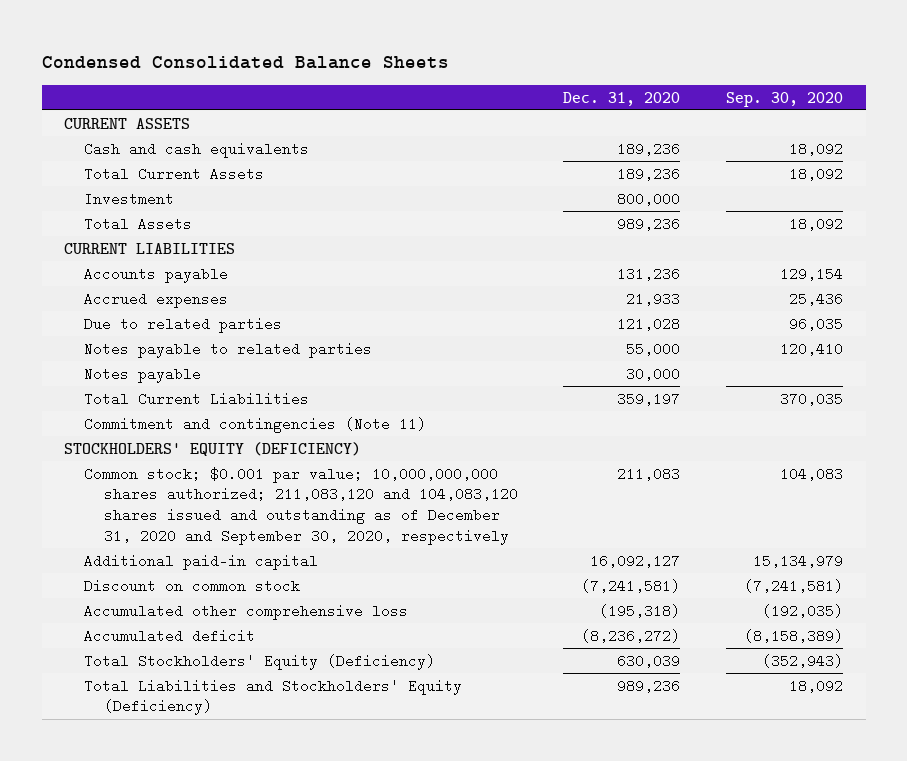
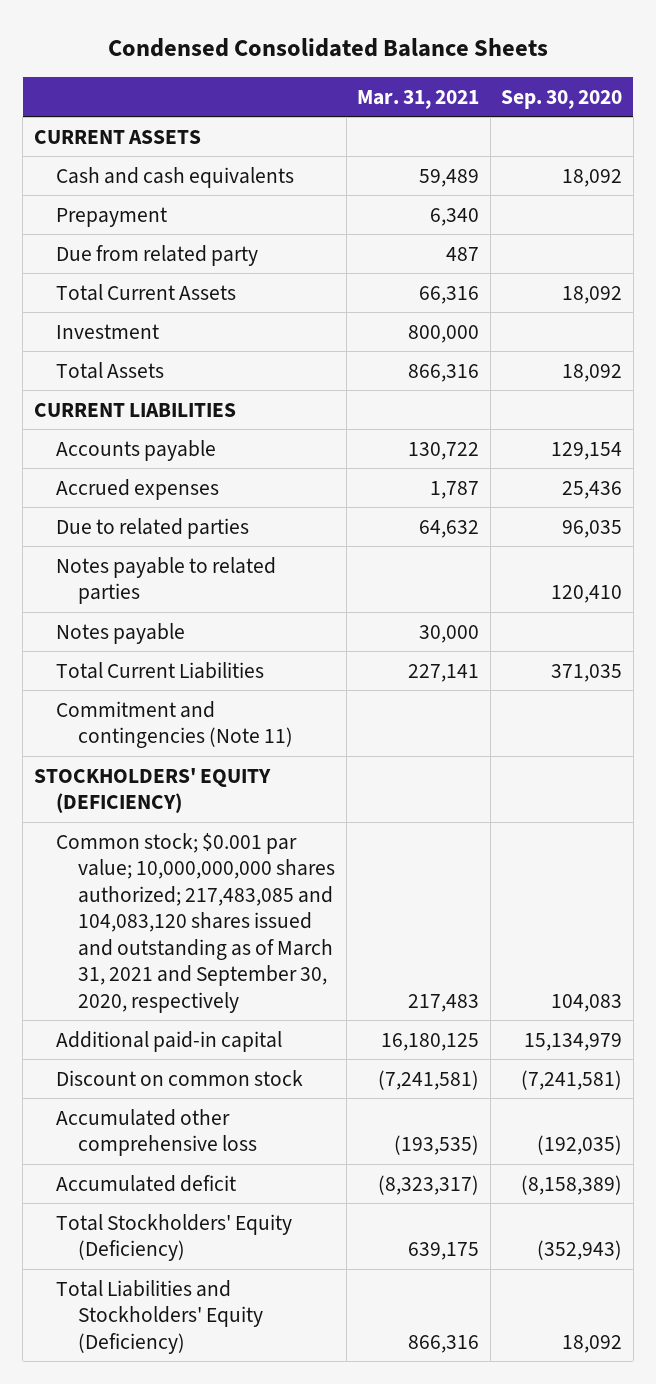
[563,91,681,106] Dec. 31, 2020 -> none
none -> [357,89,480,109] Mar. 31, 2021
none -> [55,206,167,227] Prepayment
none -> [55,244,258,266] Due from related party
[779,391,843,406] 370,035 -> [551,663,623,682] 371,035
[84,466,518,546] Common stock; $0.001 par value; 10,000,000,000 shares authorized; 211,083,120 and 104,083,120 shares issued and outstanding as of December 31, 2020 and September 30, 2020, respectively -> [55,832,336,1013] Common stock; $0.001 par value; 10,000,000,000 shares authorized; 217,483,085 and 104,083,120 shares issued and outstanding as of March 31, 2021 and September 30, 2020, respectively

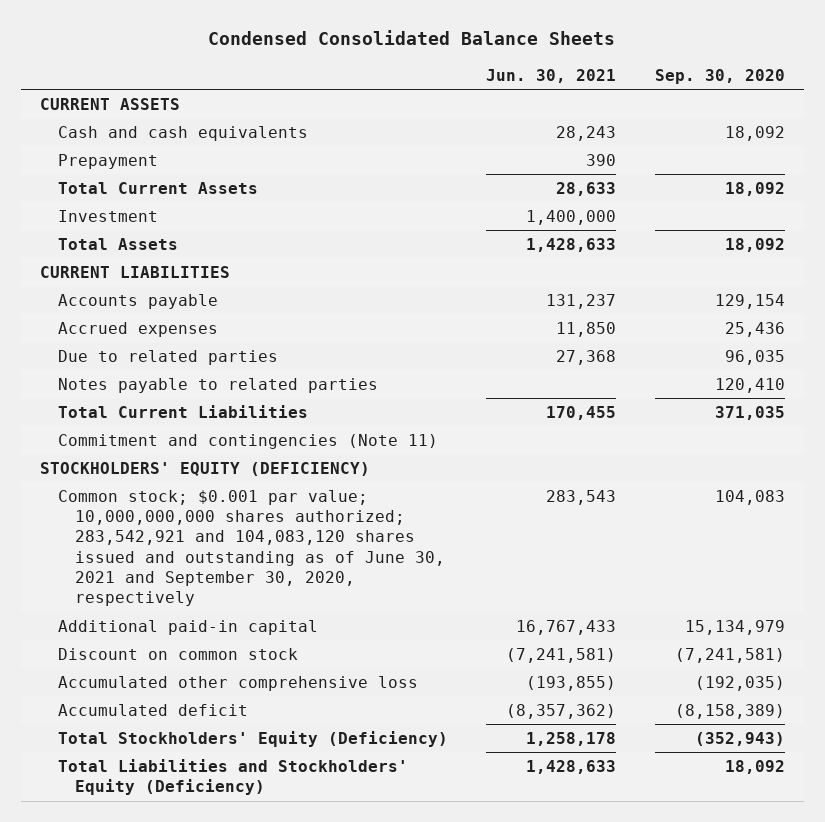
[357,89,480,109] Mar. 31, 2021 -> none
none -> [486,68,617,83] Jun. 30, 2021
[55,244,258,266] Due from related party -> none
[55,622,185,644] Notes payable -> none
[55,832,336,1013] Common stock; $0.001 par value; 10,000,000,000 shares authorized; 217,483,085 and 104,083,120 shares issued and outstanding as of March 31, 2021 and September 30, 2020, respectively -> [57,489,446,607] Common stock; $0.001 par value; 10,000,000,000 shares authorized; 283,542,921 and 104,083,120 shares issued and outstanding as of June 30, 2021 and September 30, 2020, respectively

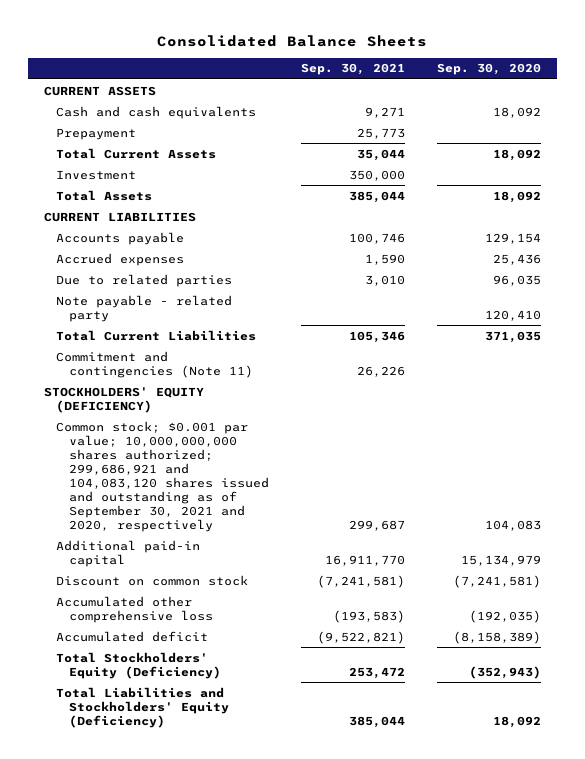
[208,30,616,46] Condensed Consolidated Balance Sheets -> [157,34,428,47] Consolidated Balance Sheets
[486,68,617,83] Jun. 30, 2021 -> none
none -> [301,63,406,76] Sep. 30, 2021
[57,377,378,393] Notes payable to related parties -> [56,294,233,322] Note payable - related party
[57,489,446,607] Common stock; $0.001 par value; 10,000,000,000 shares authorized; 283,542,921 and 104,083,120 shares issued and outstanding as of June 30, 2021 and September 30, 2020, respectively -> [56,420,270,532] Common stock; $0.001 par value; 10,000,000,000 shares authorized; 299,686,921 and 104,083,120 shares issued and outstanding as of September 30, 2021 and 2020, respectively

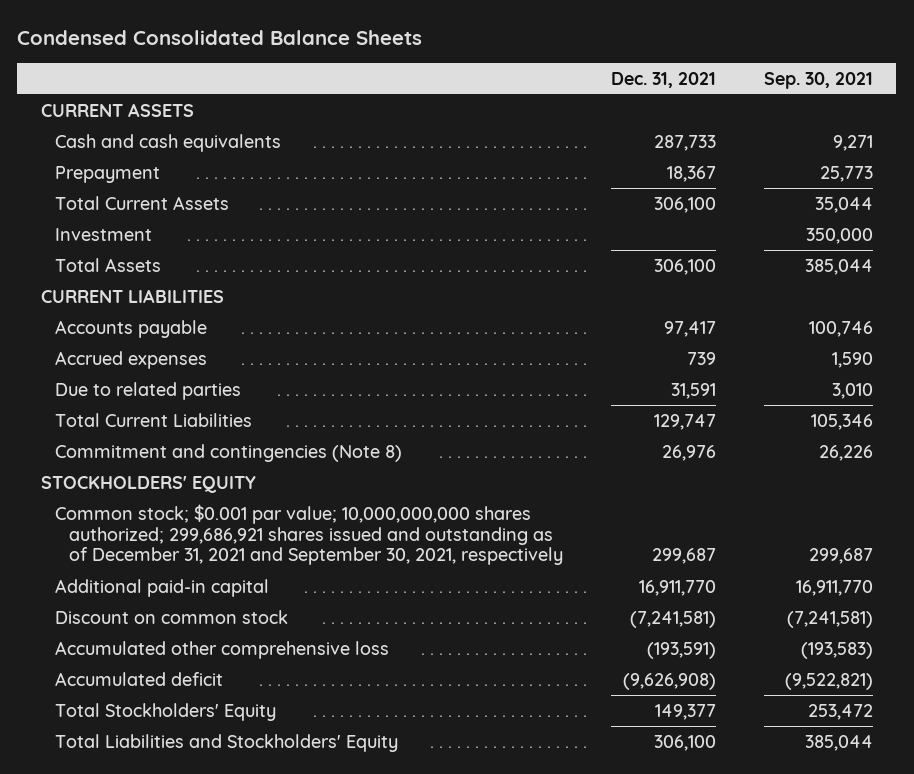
[157,34,428,47] Consolidated Balance Sheets -> [17,29,423,45] Condensed Consolidated Balance Sheets
[437,63,542,76] Sep. 30, 2020 -> none
none -> [610,71,716,88] Dec. 31, 2021
[56,294,233,322] Note payable - related party -> none
[56,350,254,378] Commitment and contingencies (Note 11) -> [55,443,403,462] Commitment and contingencies (Note 8)
[43,386,204,413] STOCKHOLDERS' EQUITY (DEFICIENCY) -> [41,475,257,493] STOCKHOLDERS' EQUITY
[56,420,270,532] Common stock; $0.001 par value; 10,000,000,000 shares authorized; 299,686,921 and 104,083,120 shares issued and outstanding as of September 30, 2021 and 2020, respectively -> [55,503,564,566] Common stock; $0.001 par value; 10,000,000,000 shares authorized; 299,686,921 shares issued and outstanding as of December 31, 2021 and September 30, 2021, respectively
[56,651,222,679] Total Stockholders' Equity (Deficiency) -> [55,702,277,721] Total Stockholders' Equity
[56,686,230,728] Total Liabilities and Stockholders' Equity (Deficiency) -> [55,733,399,752] Total Liabilities and Stockholders' Equity

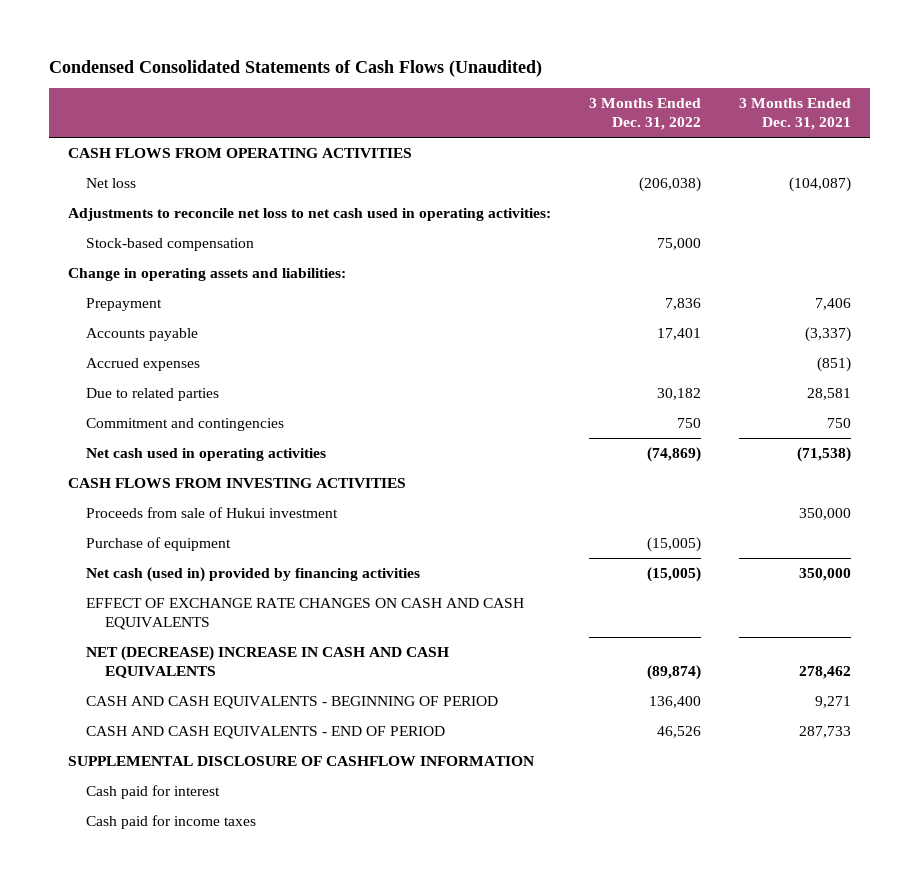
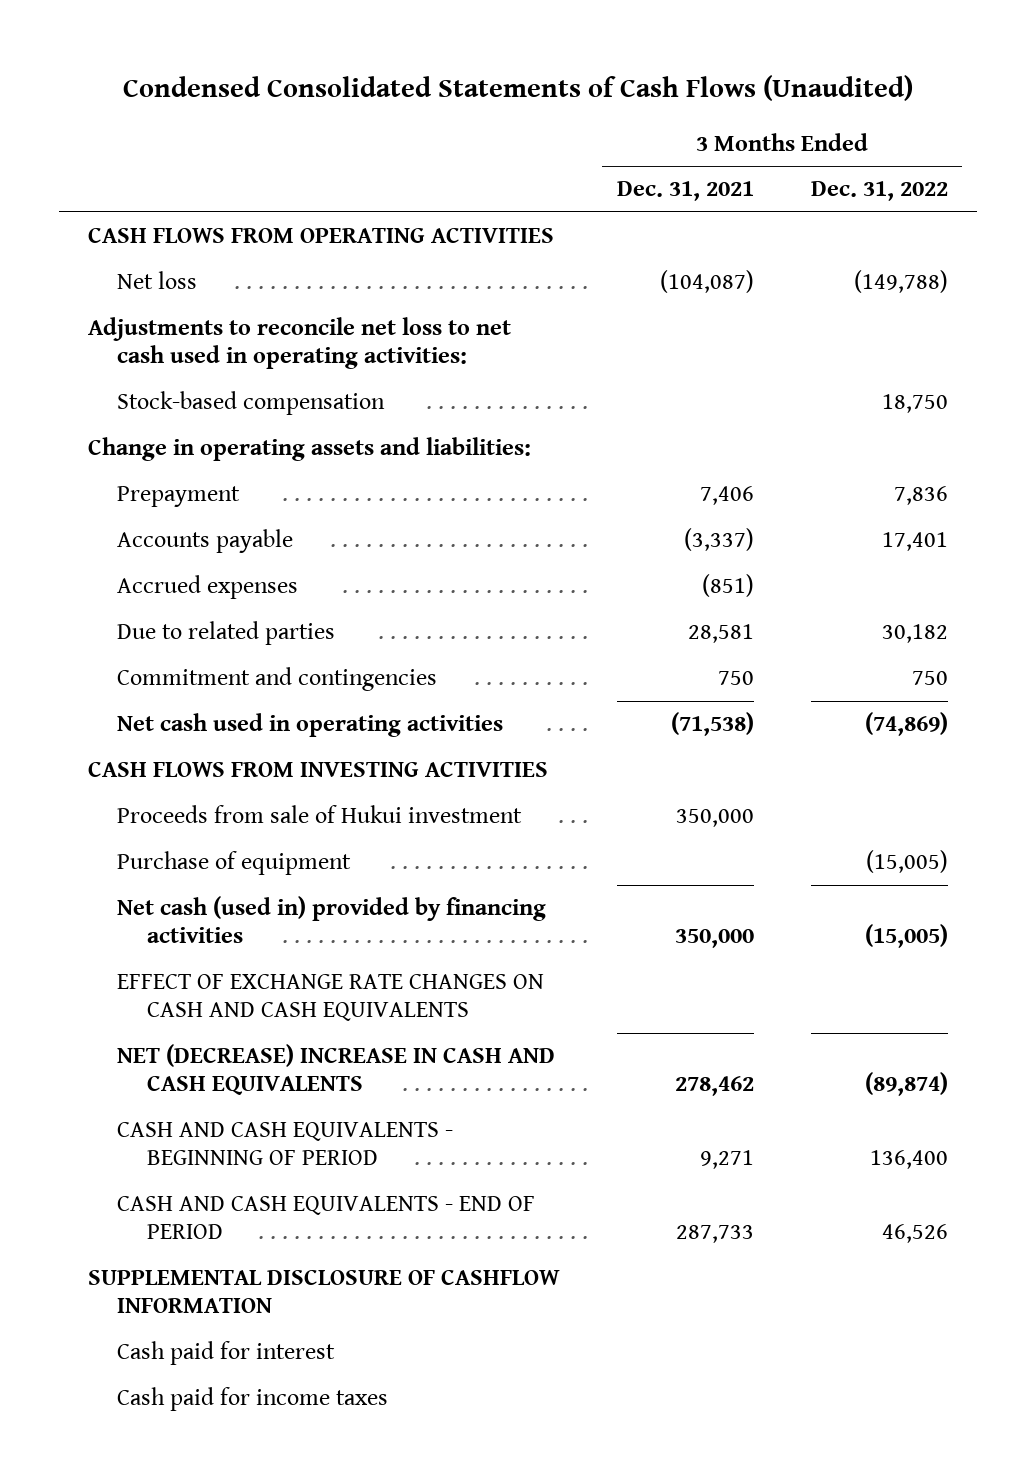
[638,176,701,192] (206,038) -> [853,270,948,294] (149,788)
[656,237,701,250] 75,000 -> [881,394,948,414] 18,750

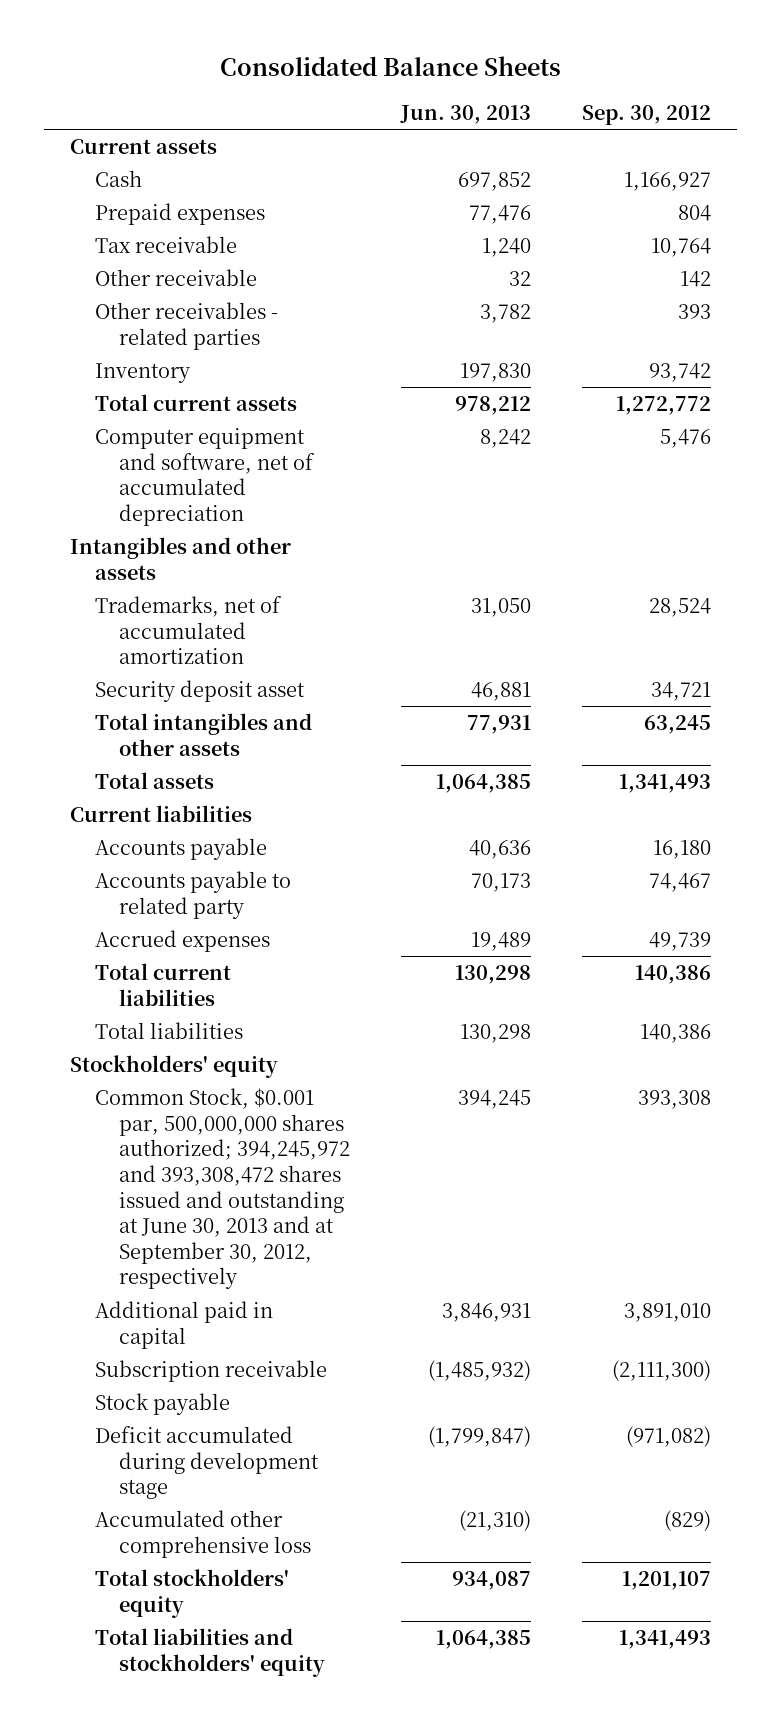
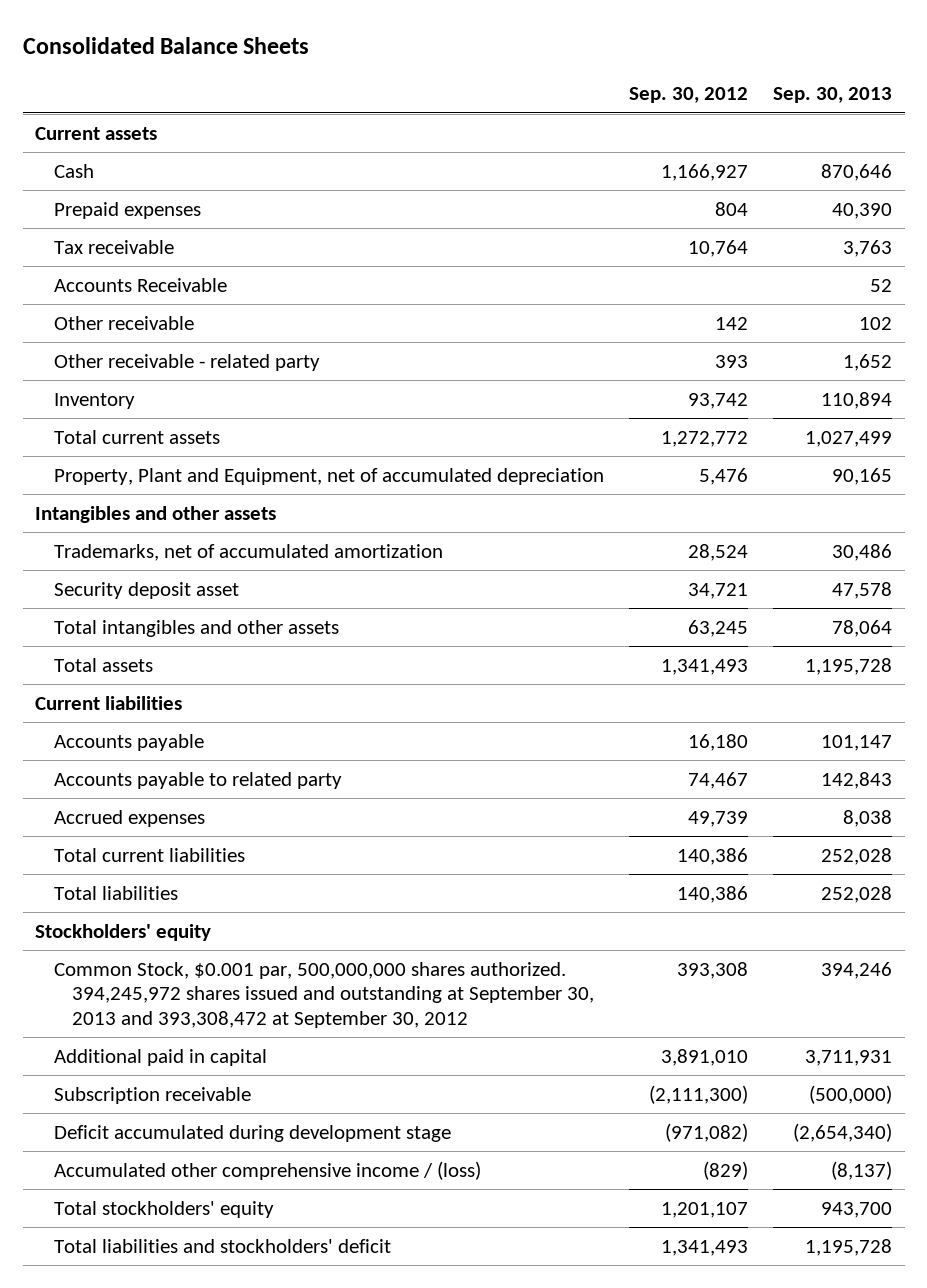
[400,104,532,124] Jun. 30, 2013 -> none
none -> [773,87,893,104] Sep. 30, 2013
none -> [53,277,227,292] Accounts Receivable
[94,301,278,350] Other receivables - related parties -> [53,353,320,371] Other receivable - related party
[94,427,316,526] Computer equipment and software, net of accumulated depreciation -> [53,467,604,485] Property, Plant and Equipment, net of accumulated depreciation
[94,1087,351,1290] Common Stock, $0.001 par, 500,000,000 shares authorized; 394,245,972 and 393,308,472 shares issued and outstanding at June 30, 2013 and at September 30, 2012, respectively -> [53,961,595,1028] Common Stock, $0.001 par, 500,000,000 shares authorized. 394,245,972 shares issued and outstanding at September 30, 2013 and 393,308,472 at September 30, 2012
[94,1392,230,1415] Stock payable -> none
[94,1509,312,1558] Accumulated other comprehensive loss -> [53,1160,481,1180] Accumulated other comprehensive income / (loss)
[94,1627,326,1677] Total liabilities and stockholders' equity -> [53,1238,391,1253] Total liabilities and stockholders' deficit

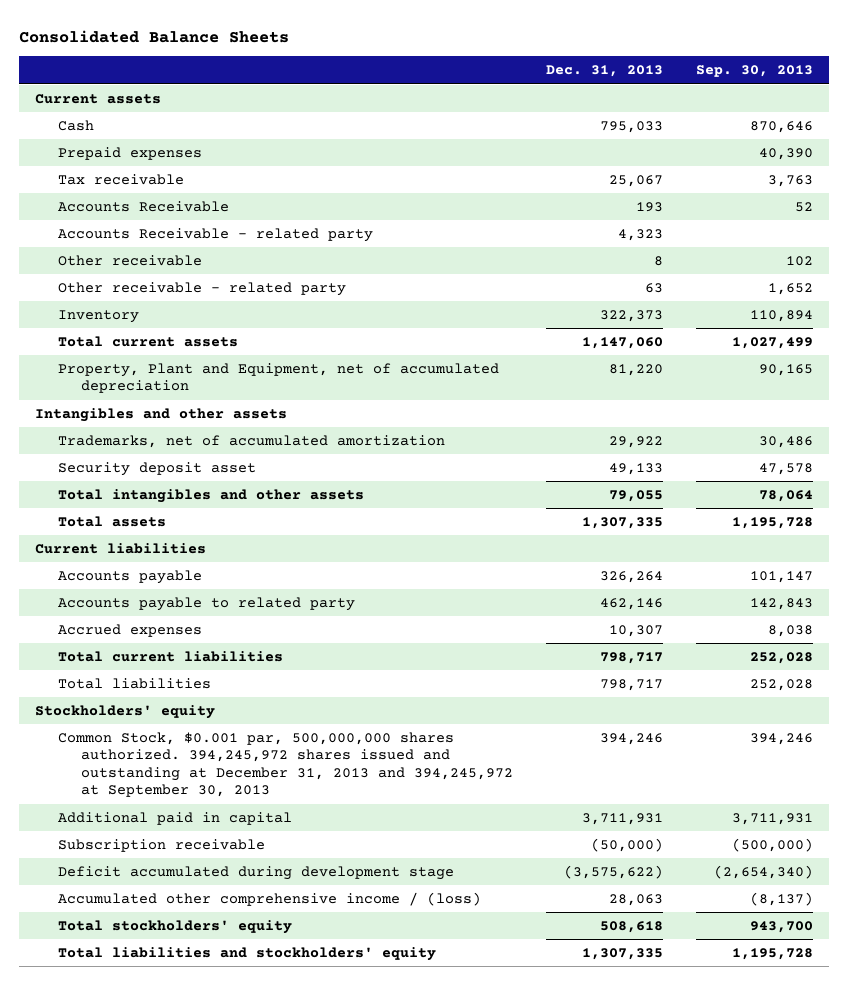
[628,87,748,104] Sep. 30, 2012 -> none
none -> [546,65,664,78] Dec. 31, 2013
none -> [58,228,374,243] Accounts Receivable - related party
[53,961,595,1028] Common Stock, $0.001 par, 500,000,000 shares authorized. 394,245,972 shares issued and outstanding at September 30, 2013 and 393,308,472 at September 30, 2012 -> [58,732,514,798] Common Stock, $0.001 par, 500,000,000 shares authorized. 394,245,972 shares issued and outstanding at December 31, 2013 and 394,245,972 at September 30, 2013
[53,1238,391,1253] Total liabilities and stockholders' deficit -> [58,947,437,962] Total liabilities and stockholders' equity

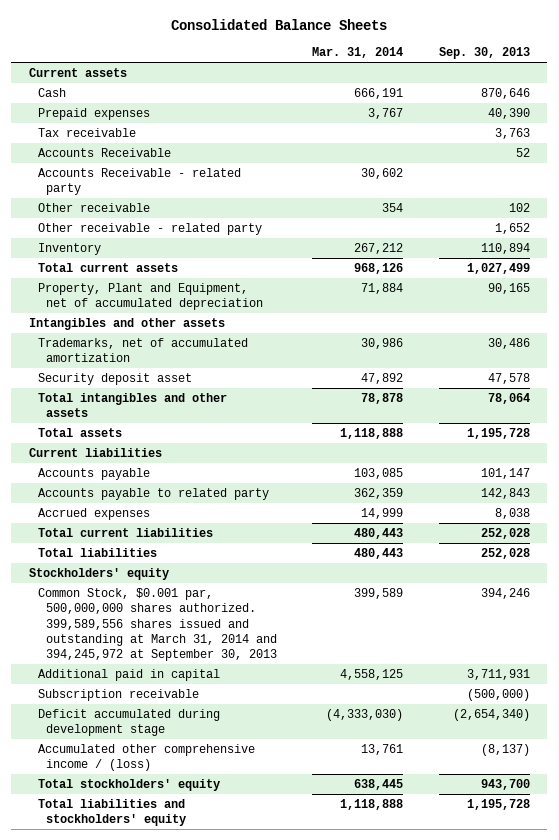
[546,65,664,78] Dec. 31, 2013 -> none
none -> [312,47,404,59] Mar. 31, 2014
[58,732,514,798] Common Stock, $0.001 par, 500,000,000 shares authorized. 394,245,972 shares issued and outstanding at December 31, 2013 and 394,245,972 at September 30, 2013 -> [37,587,278,662] Common Stock, $0.001 par, 500,000,000 shares authorized. 399,589,556 shares issued and outstanding at March 31, 2014 and 394,245,972 at September 30, 2013

